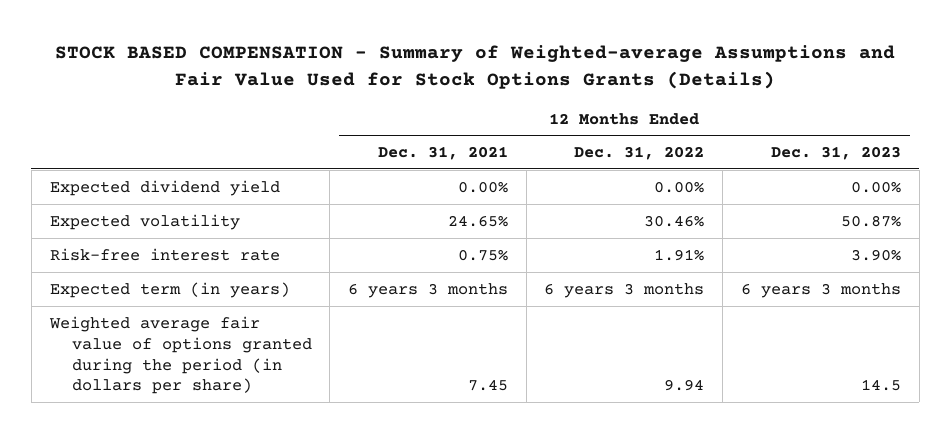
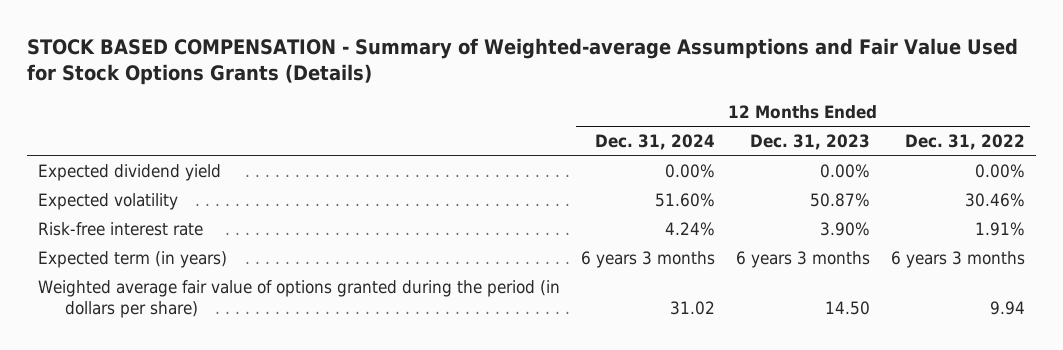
[378,146,509,161] Dec. 31, 2021 -> none
none -> [595,133,716,150] Dec. 31, 2024
[860,379,901,392] 14.5 -> [825,301,871,316] 14.50

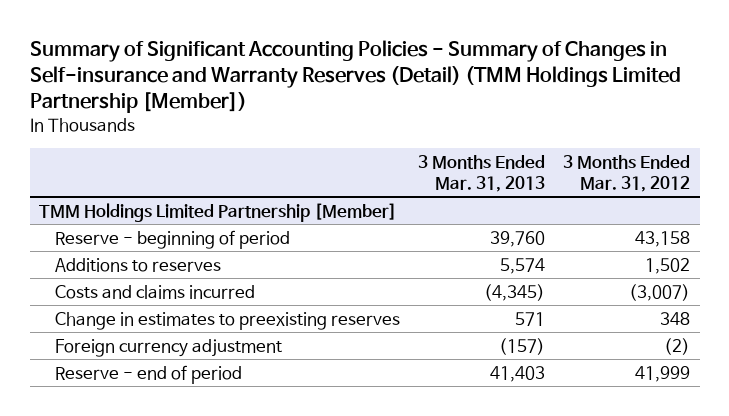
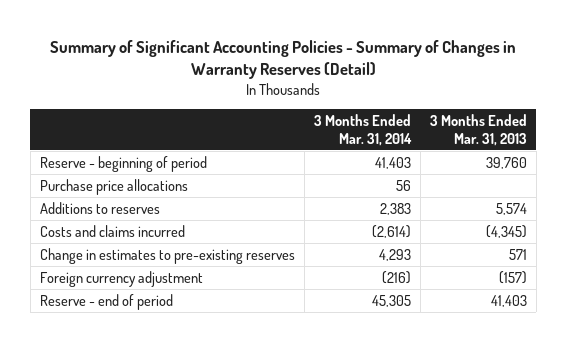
[29,39,681,114] Summary of Significant Accounting Policies - Summary of Changes in Self-insurance and Warranty Reserves (Detail) (TMM Holdings Limited Partnership [Member]) -> [50,39,517,80] Summary of Significant Accounting Policies - Summary of Changes in Warranty Reserves (Detail)
[563,154,691,192] 3 Months Ended Mar. 31, 2012 -> none
none -> [313,114,412,146] 3 Months Ended Mar. 31, 2014
[38,202,397,222] TMM Holdings Limited Partnership [Member] -> none
none -> [39,178,188,195] Purchase price allocations
[55,311,401,330] Change in estimates to preexisting reserves -> [39,247,295,264] Change in estimates to pre-existing reserves

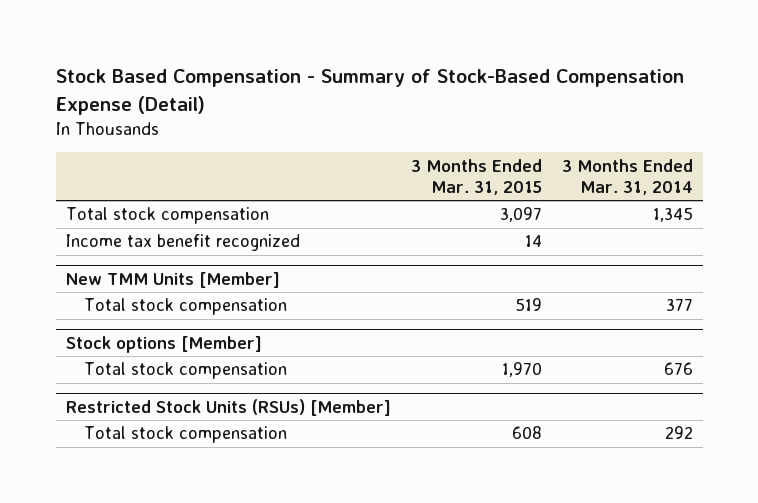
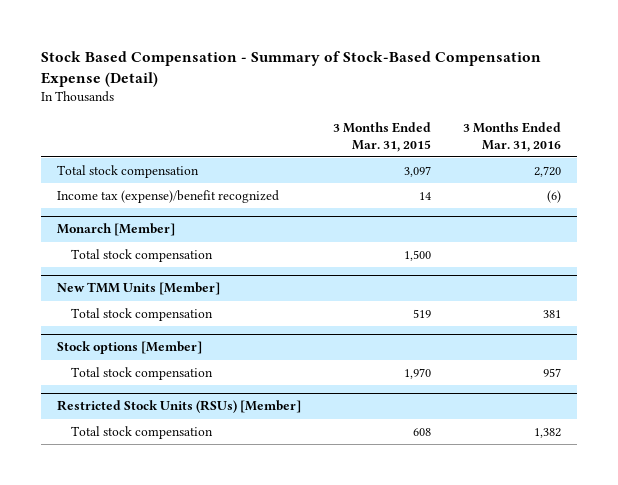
[561,158,693,196] 3 Months Ended Mar. 31, 2014 -> none
none -> [462,121,561,152] 3 Months Ended Mar. 31, 2016
[65,234,300,252] Income tax benefit recognized -> [56,190,279,204] Income tax (expense)/benefit recognized
none -> [56,223,175,237] Monarch [Member]
none -> [70,249,213,263] Total stock compensation

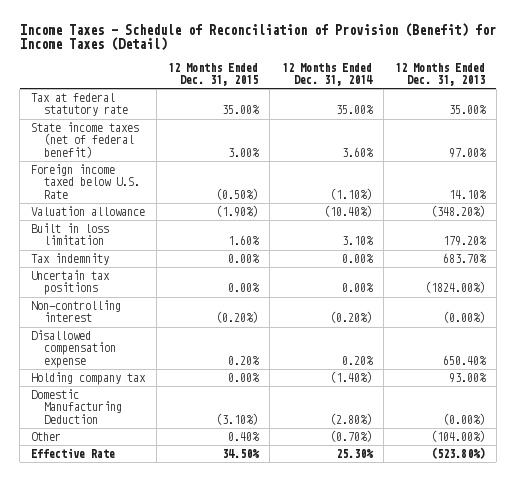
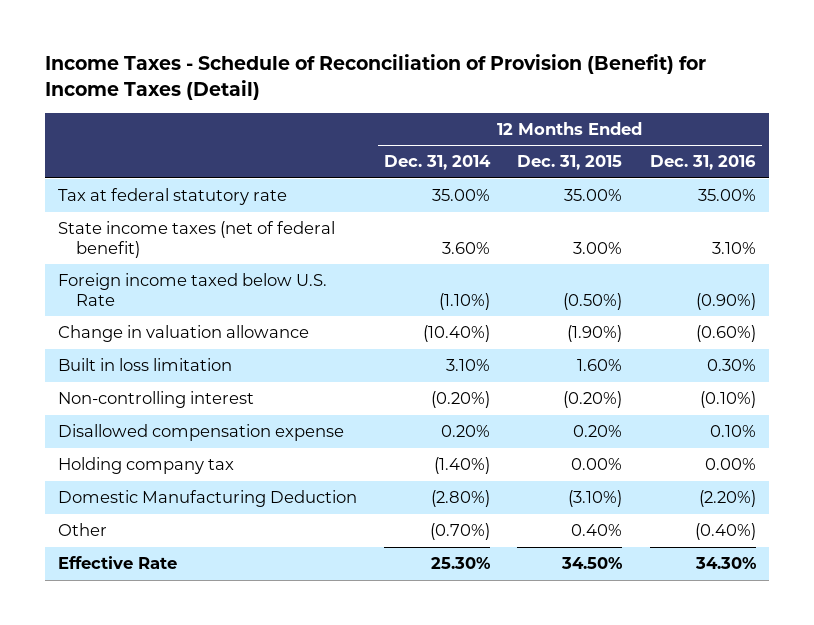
[394,62,485,87] 12 Months Ended Dec. 31, 2013 -> none
none -> [649,155,756,171] Dec. 31, 2016
[31,206,146,217] Valuation allowance -> [58,325,310,343] Change in valuation allowance
[31,253,110,266] Tax indemnity -> none
[31,270,111,296] Uncertain tax positions -> none

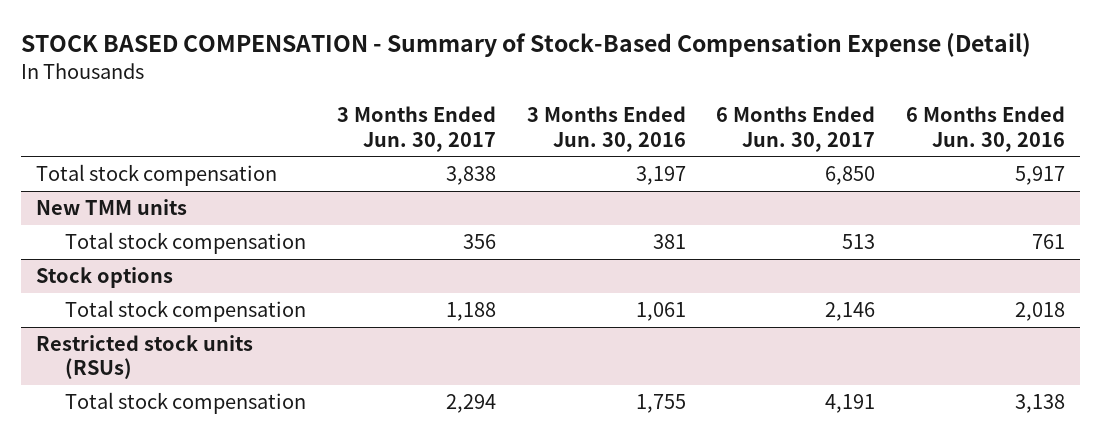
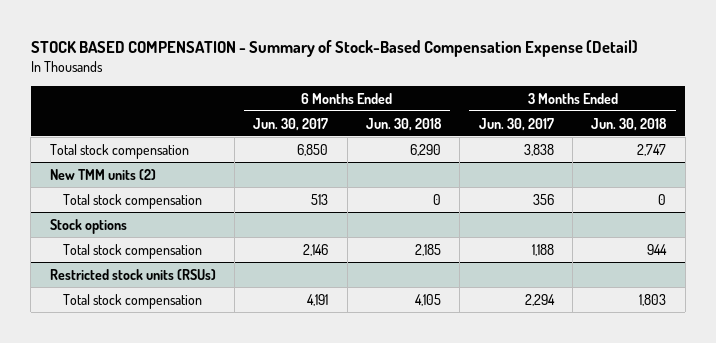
[526,106,686,152] 3 Months Ended Jun. 30, 2016 -> none
[906,106,1066,152] 6 Months Ended Jun. 30, 2016 -> none
none -> [366,117,443,131] Jun. 30, 2018
none -> [591,117,668,131] Jun. 30, 2018
[36,199,188,216] New TMM units -> [49,168,156,180] New TMM units (2)

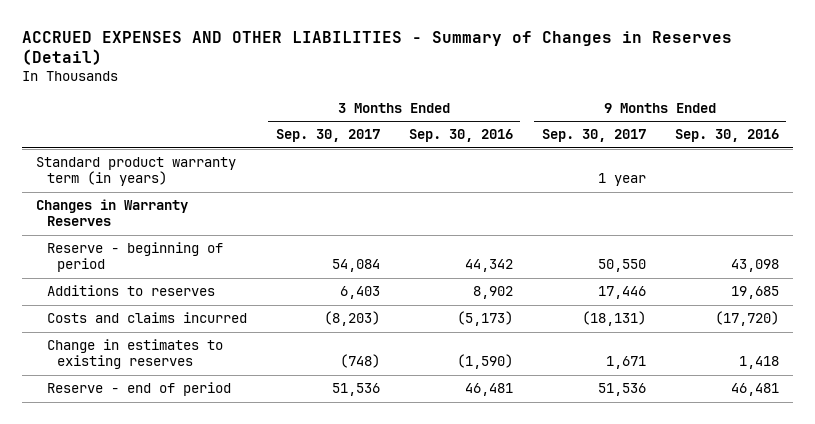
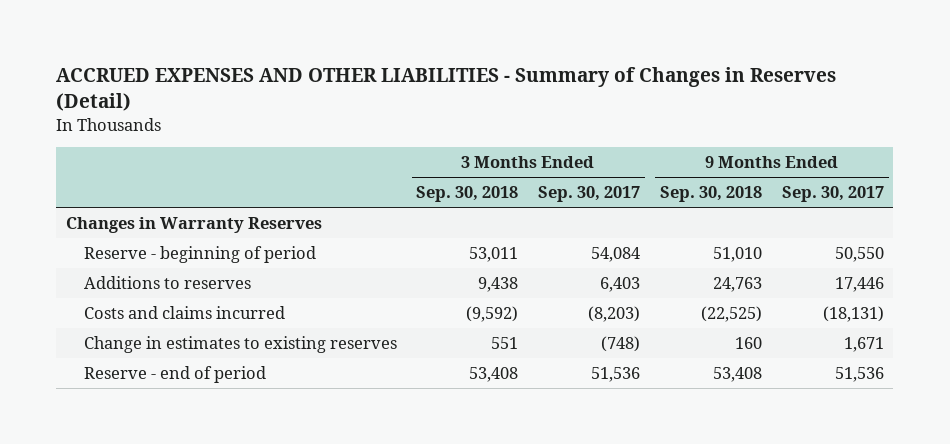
[408,129,513,143] Sep. 30, 2016 -> none
[674,129,779,143] Sep. 30, 2016 -> none
none -> [416,186,519,203] Sep. 30, 2018
none -> [659,186,762,203] Sep. 30, 2018
[36,157,237,187] Standard product warranty term (in years) -> none

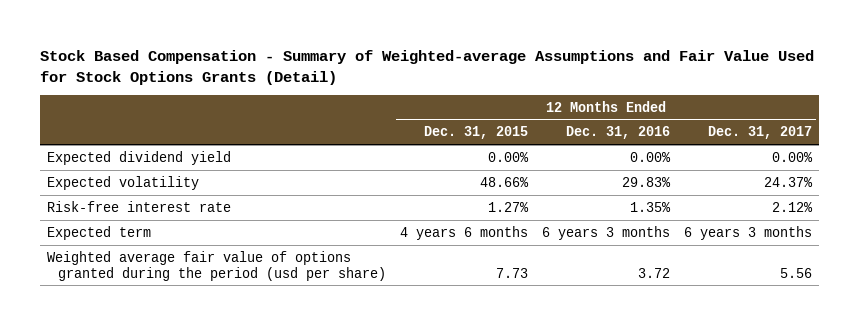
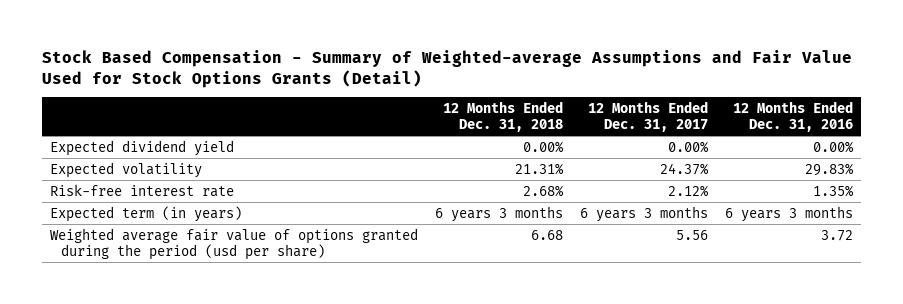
[423,126,528,140] Dec. 31, 2015 -> none
none -> [443,100,564,133] 12 Months Ended Dec. 31, 2018
[47,225,152,240] Expected term -> [50,205,243,222] Expected term (in years)

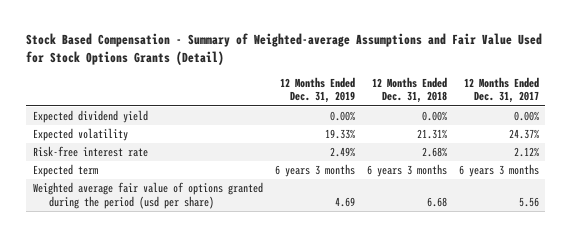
[732,100,853,133] 12 Months Ended Dec. 31, 2016 -> none
none -> [279,76,355,104] 12 Months Ended Dec. 31, 2019
[50,205,243,222] Expected term (in years) -> [32,164,98,178] Expected term

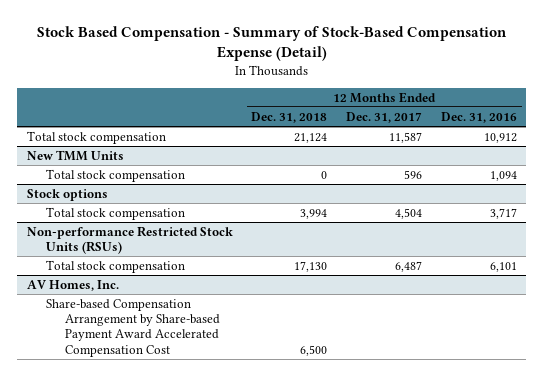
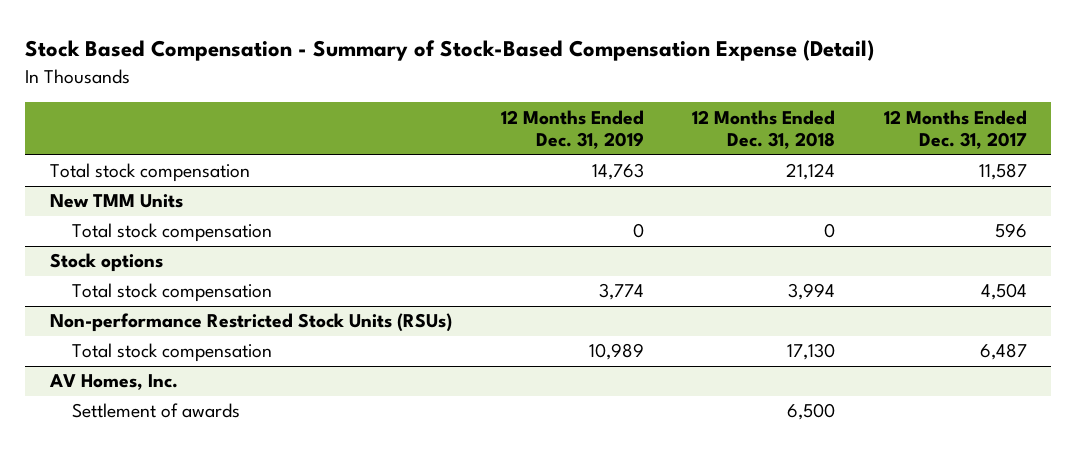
[441,111,518,123] Dec. 31, 2016 -> none
none -> [500,109,644,150] 12 Months Ended Dec. 31, 2019
[45,298,221,357] Share-based Compensation Arrangement by Share-based Payment Award Accelerated Compensation Cost -> [72,403,241,419] Settlement of awards

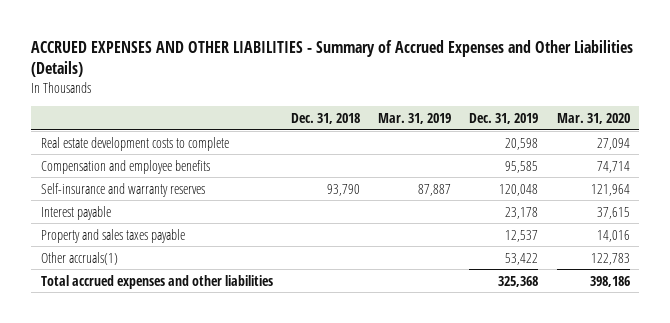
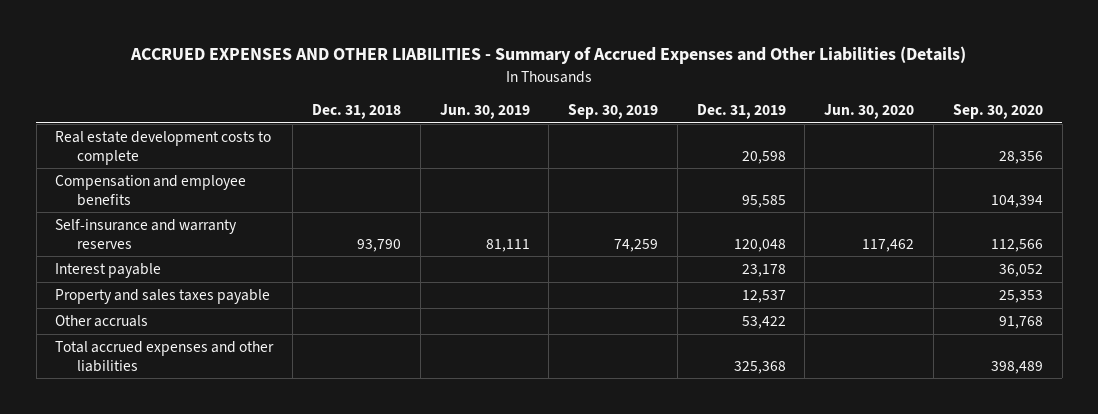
[378,112,452,124] Mar. 31, 2019 -> none
[556,112,630,124] Mar. 31, 2020 -> none
none -> [439,104,530,120] Jun. 30, 2019
none -> [568,104,659,120] Sep. 30, 2019
none -> [824,104,915,120] Jun. 30, 2020
none -> [952,104,1043,120] Sep. 30, 2020
[40,251,118,265] Other accruals(1) -> [55,315,149,328] Other accruals

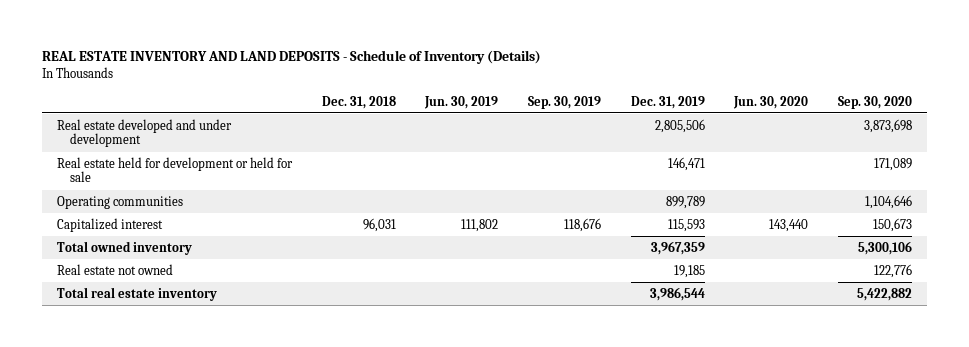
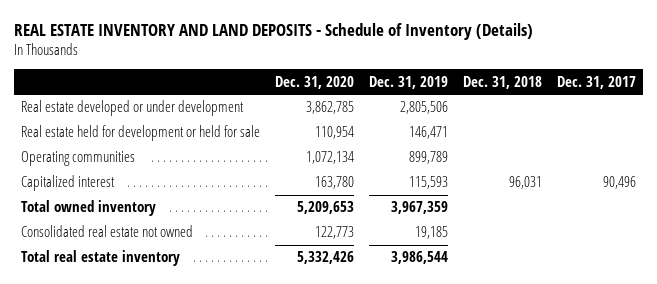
[424,95,499,109] Jun. 30, 2019 -> none
[527,95,601,109] Sep. 30, 2019 -> none
[733,95,809,109] Jun. 30, 2020 -> none
[838,95,913,109] Sep. 30, 2020 -> none
none -> [275,75,355,89] Dec. 31, 2020
none -> [556,75,636,89] Dec. 31, 2017
[56,118,232,148] Real estate developed and under development -> [21,100,245,117] Real estate developed or under development
[56,263,173,275] Real estate not owned -> [21,225,194,238] Consolidated real estate not owned

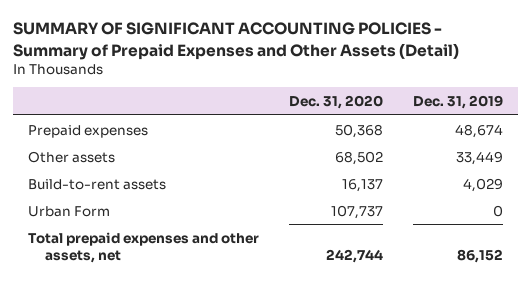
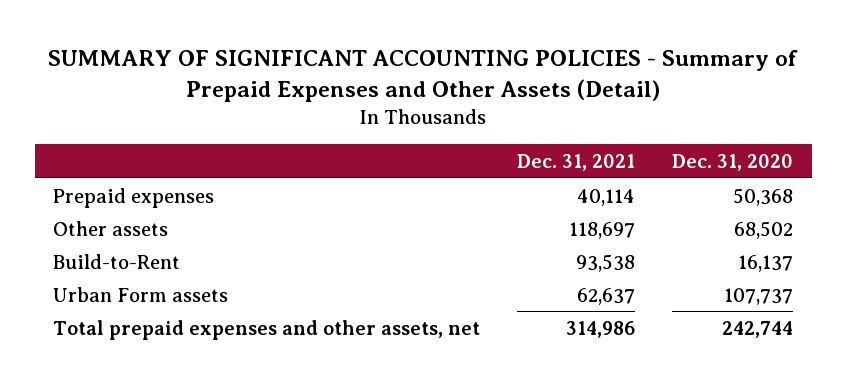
[412,95,503,110] Dec. 31, 2019 -> none
none -> [517,153,636,171] Dec. 31, 2021
[28,178,167,190] Build-to-rent assets -> [53,253,181,269] Build-to-Rent
[28,205,111,217] Urban Form -> [53,286,229,302] Urban Form assets

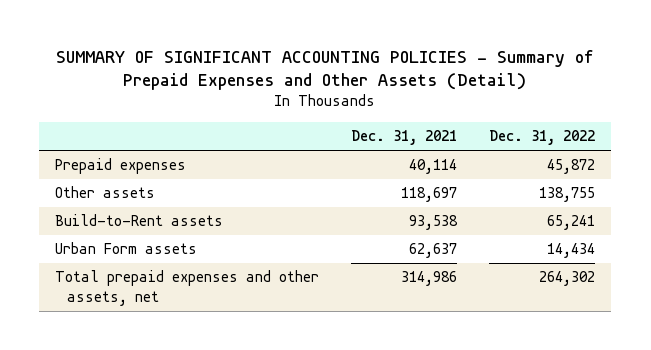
[672,153,794,171] Dec. 31, 2020 -> none
none -> [489,130,596,146] Dec. 31, 2022
[53,253,181,269] Build-to-Rent -> [55,214,224,227] Build-to-Rent assets

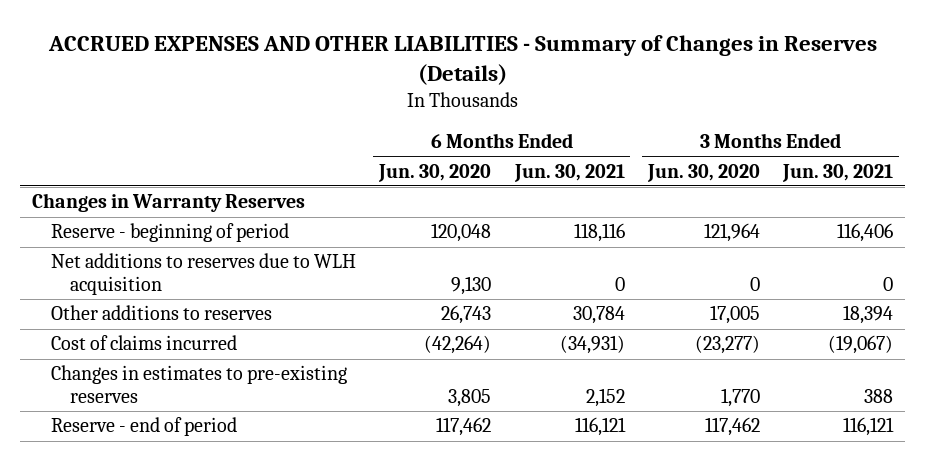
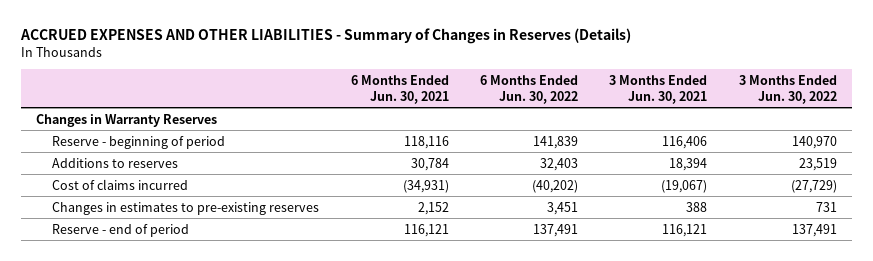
[378,163,492,182] Jun. 30, 2020 -> none
[647,163,761,182] Jun. 30, 2020 -> none
none -> [480,74,579,104] 6 Months Ended Jun. 30, 2022
none -> [738,74,837,104] 3 Months Ended Jun. 30, 2022
[50,253,356,296] Net additions to reserves due to WLH acquisition -> none
[50,305,272,321] Other additions to reserves -> [52,157,179,168] Additions to reserves

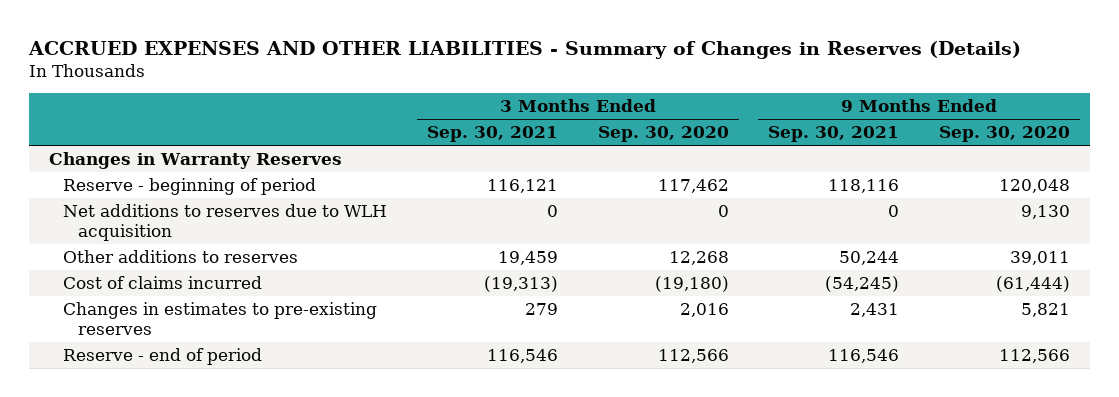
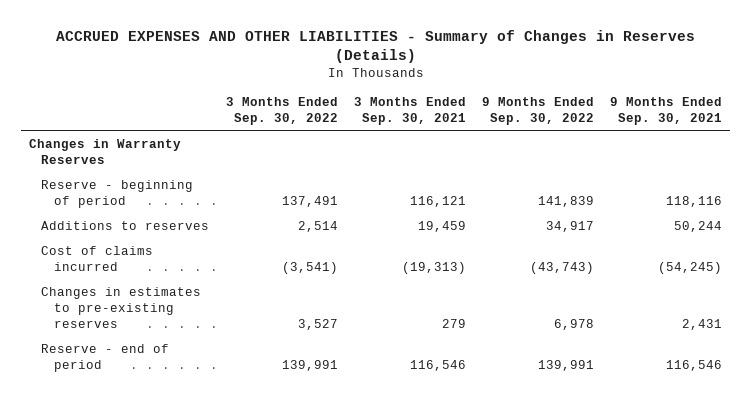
[597,126,729,143] Sep. 30, 2020 -> none
[938,126,1070,143] Sep. 30, 2020 -> none
none -> [225,96,338,125] 3 Months Ended Sep. 30, 2022
none -> [482,96,595,125] 9 Months Ended Sep. 30, 2022
[63,204,388,241] Net additions to reserves due to WLH acquisition -> none
[63,250,299,264] Other additions to reserves -> [41,220,210,230] Additions to reserves

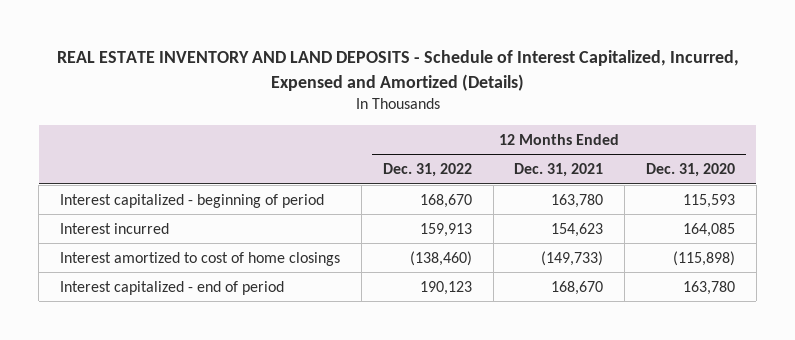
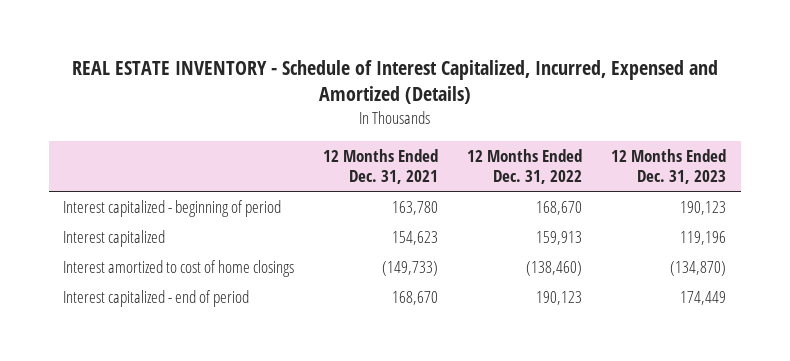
[56,50,739,91] REAL ESTATE INVENTORY AND LAND DEPOSITS - Schedule of Interest Capitalized, Incurred, Expensed and Amortized (Details) -> [71,60,718,105] REAL ESTATE INVENTORY - Schedule of Interest Capitalized, Incurred, Expensed and Amortized (Details)
[646,163,736,178] Dec. 31, 2020 -> none
none -> [611,148,727,185] 12 Months Ended Dec. 31, 2023
[60,222,170,234] Interest incurred -> [63,229,166,247] Interest capitalized

